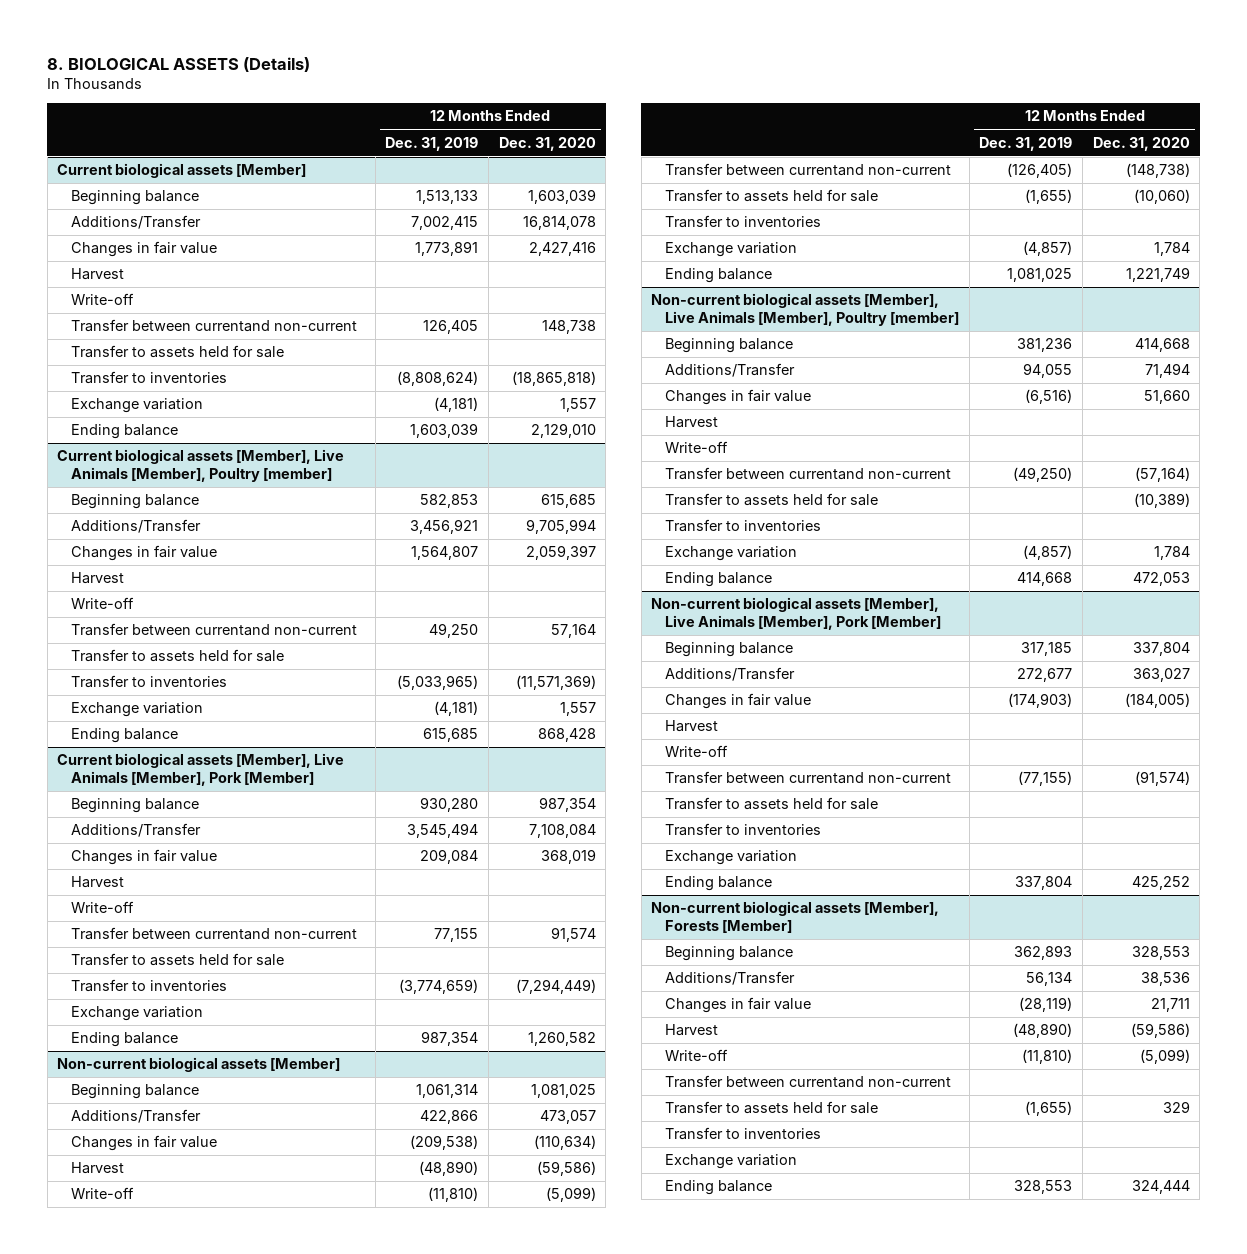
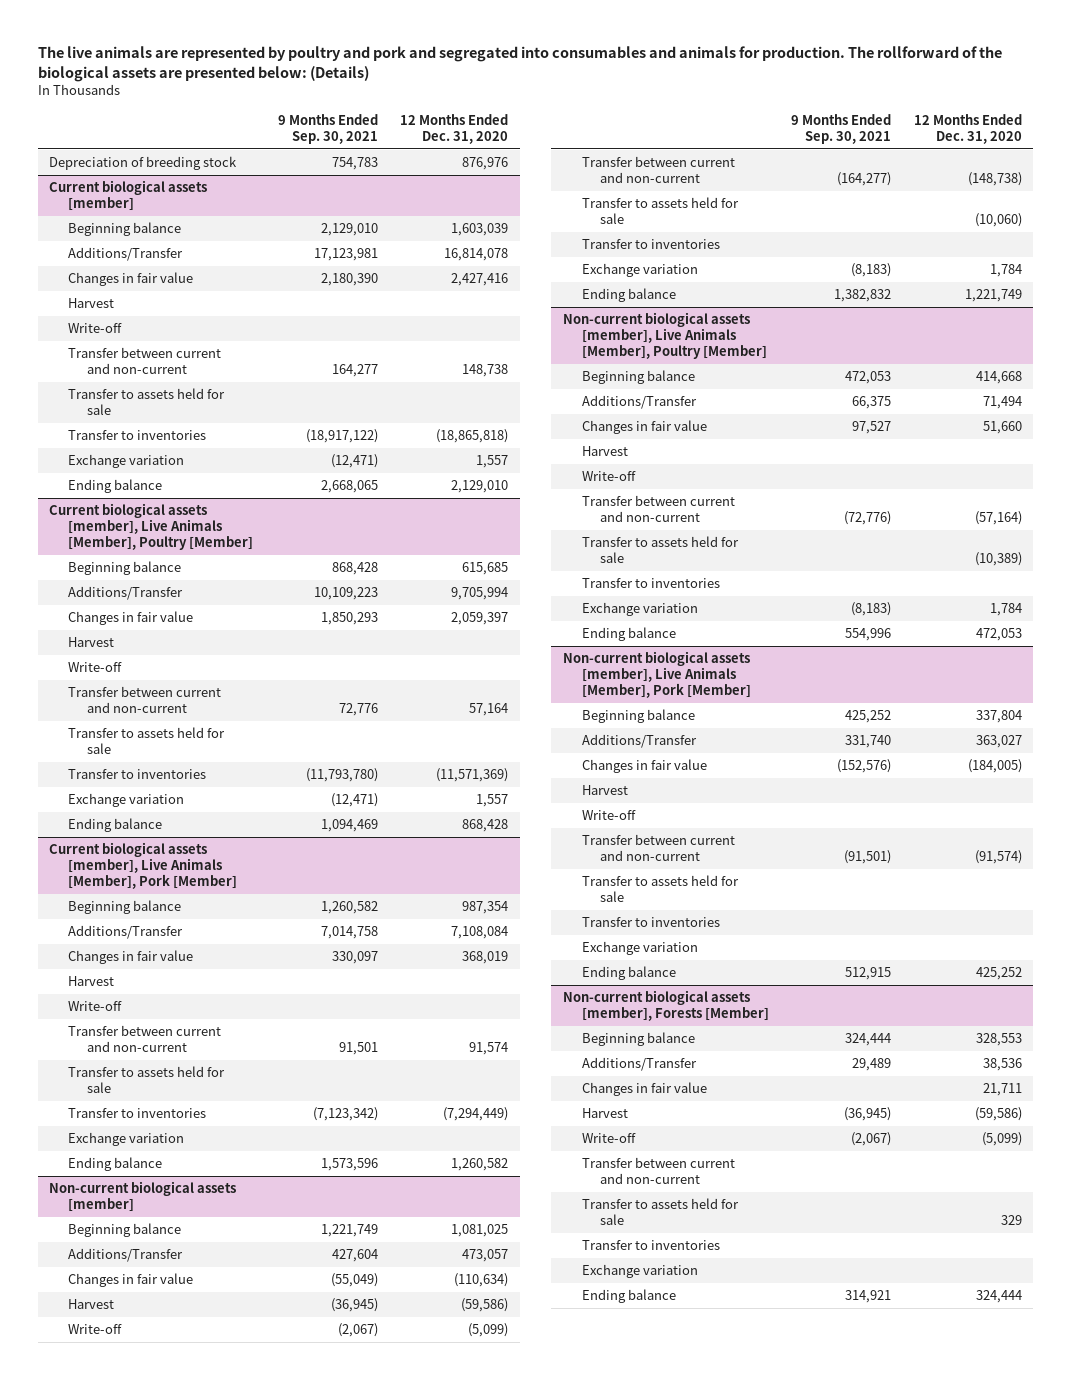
[47,56,311,72] 8. BIOLOGICAL ASSETS (Details) -> [38,45,1003,82] The live animals are represented by poultry and pork and segregated into consumables and animals for production. The rollforward of the biological assets are presented below: (Details)
[385,136,479,151] Dec. 31, 2019 -> none
none -> [277,113,378,144] 9 Months Ended Sep. 30, 2021
none -> [49,156,238,171] Depreciation of breeding stock
[57,163,307,179] Current biological assets [Member] -> [49,180,208,212] Current biological assets [member]
[71,319,358,333] Transfer between currentand non-current -> [68,347,222,375] Transfer between current and non-current
[57,449,345,483] Current biological assets [Member], Live Animals [Member], Poultry [member] -> [49,503,254,550] Current biological assets [member], Live Animals [Member], Poultry [Member]
[71,623,358,637] Transfer between currentand non-current -> [68,686,222,714] Transfer between current and non-current
[57,753,345,787] Current biological assets [Member], Live Animals [Member], Pork [Member] -> [49,842,238,889] Current biological assets [member], Live Animals [Member], Pork [Member]
[71,927,358,941] Transfer between currentand non-current -> [68,1025,222,1053] Transfer between current and non-current
[57,1057,341,1073] Non-current biological assets [Member] -> [49,1181,237,1213] Non-current biological assets [member]
[665,163,952,177] Transfer between currentand non-current -> [581,156,735,184] Transfer between current and non-current
[651,293,960,327] Non-current biological assets [Member], Live Animals [Member], Poultry [member] -> [562,312,767,359] Non-current biological assets [member], Live Animals [Member], Poultry [Member]
[665,467,952,481] Transfer between currentand non-current -> [581,495,735,523] Transfer between current and non-current
[651,597,942,631] Non-current biological assets [Member], Live Animals [Member], Pork [Member] -> [562,651,751,698] Non-current biological assets [member], Live Animals [Member], Pork [Member]
[665,771,952,785] Transfer between currentand non-current -> [581,834,735,862] Transfer between current and non-current
[651,901,940,934] Non-current biological assets [Member], Forests [Member] -> [562,990,769,1022] Non-current biological assets [member], Forests [Member]
[665,1075,952,1089] Transfer between currentand non-current -> [581,1157,735,1185] Transfer between current and non-current

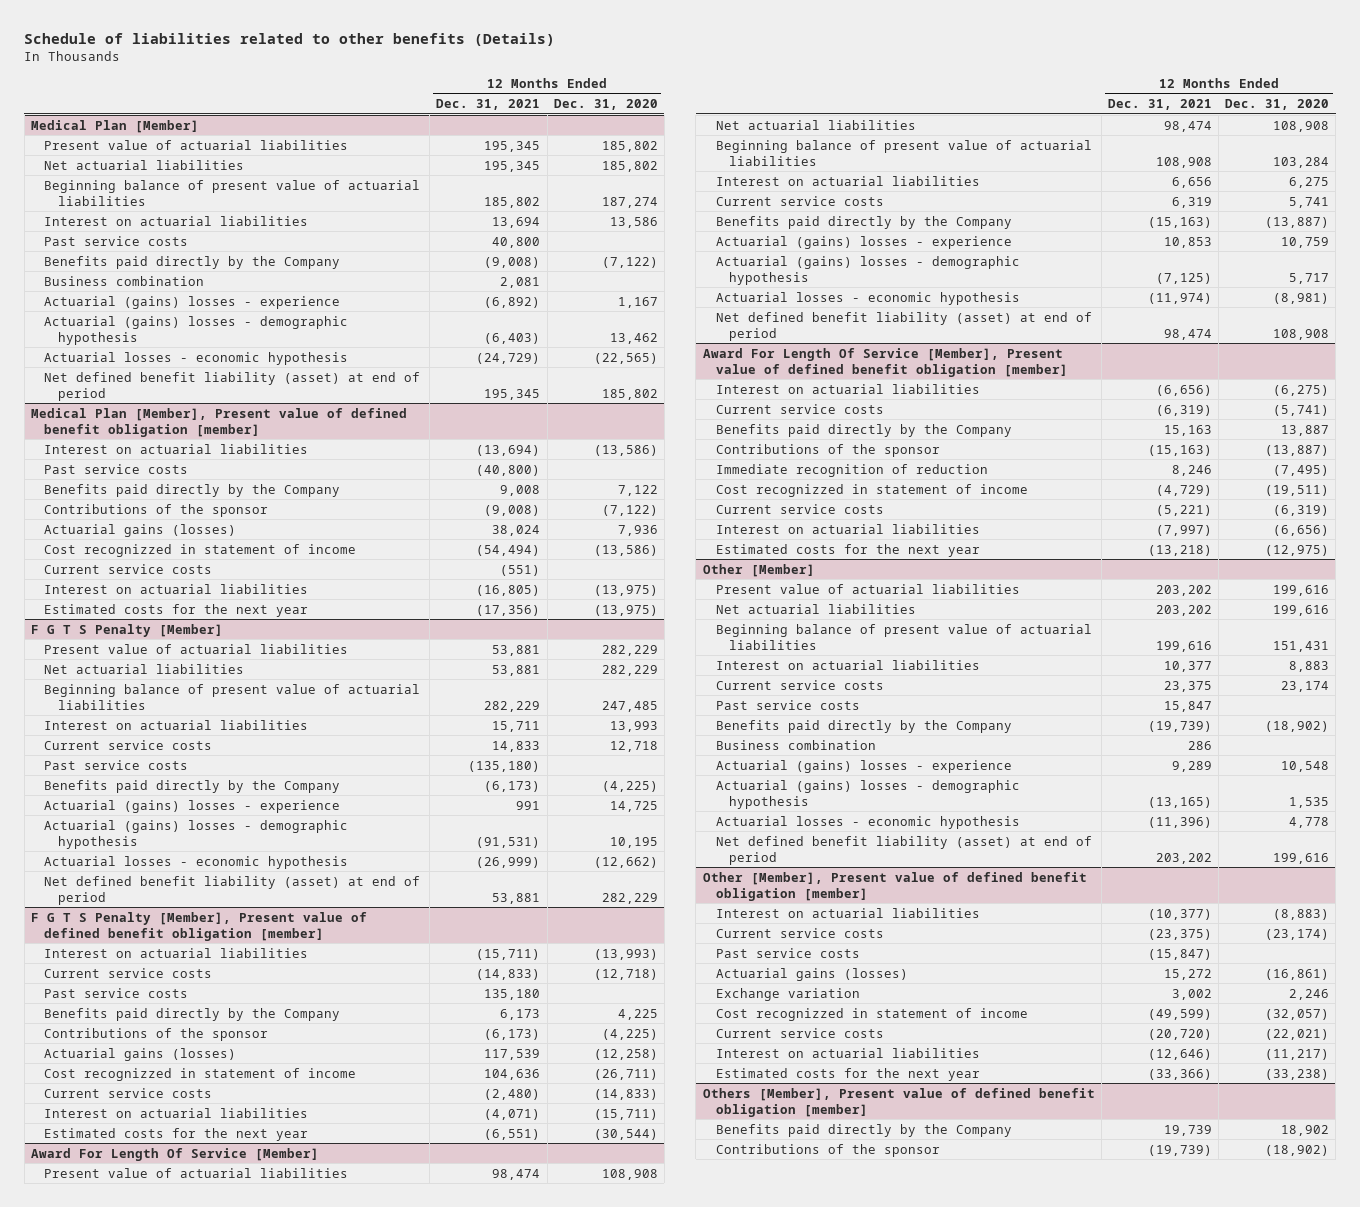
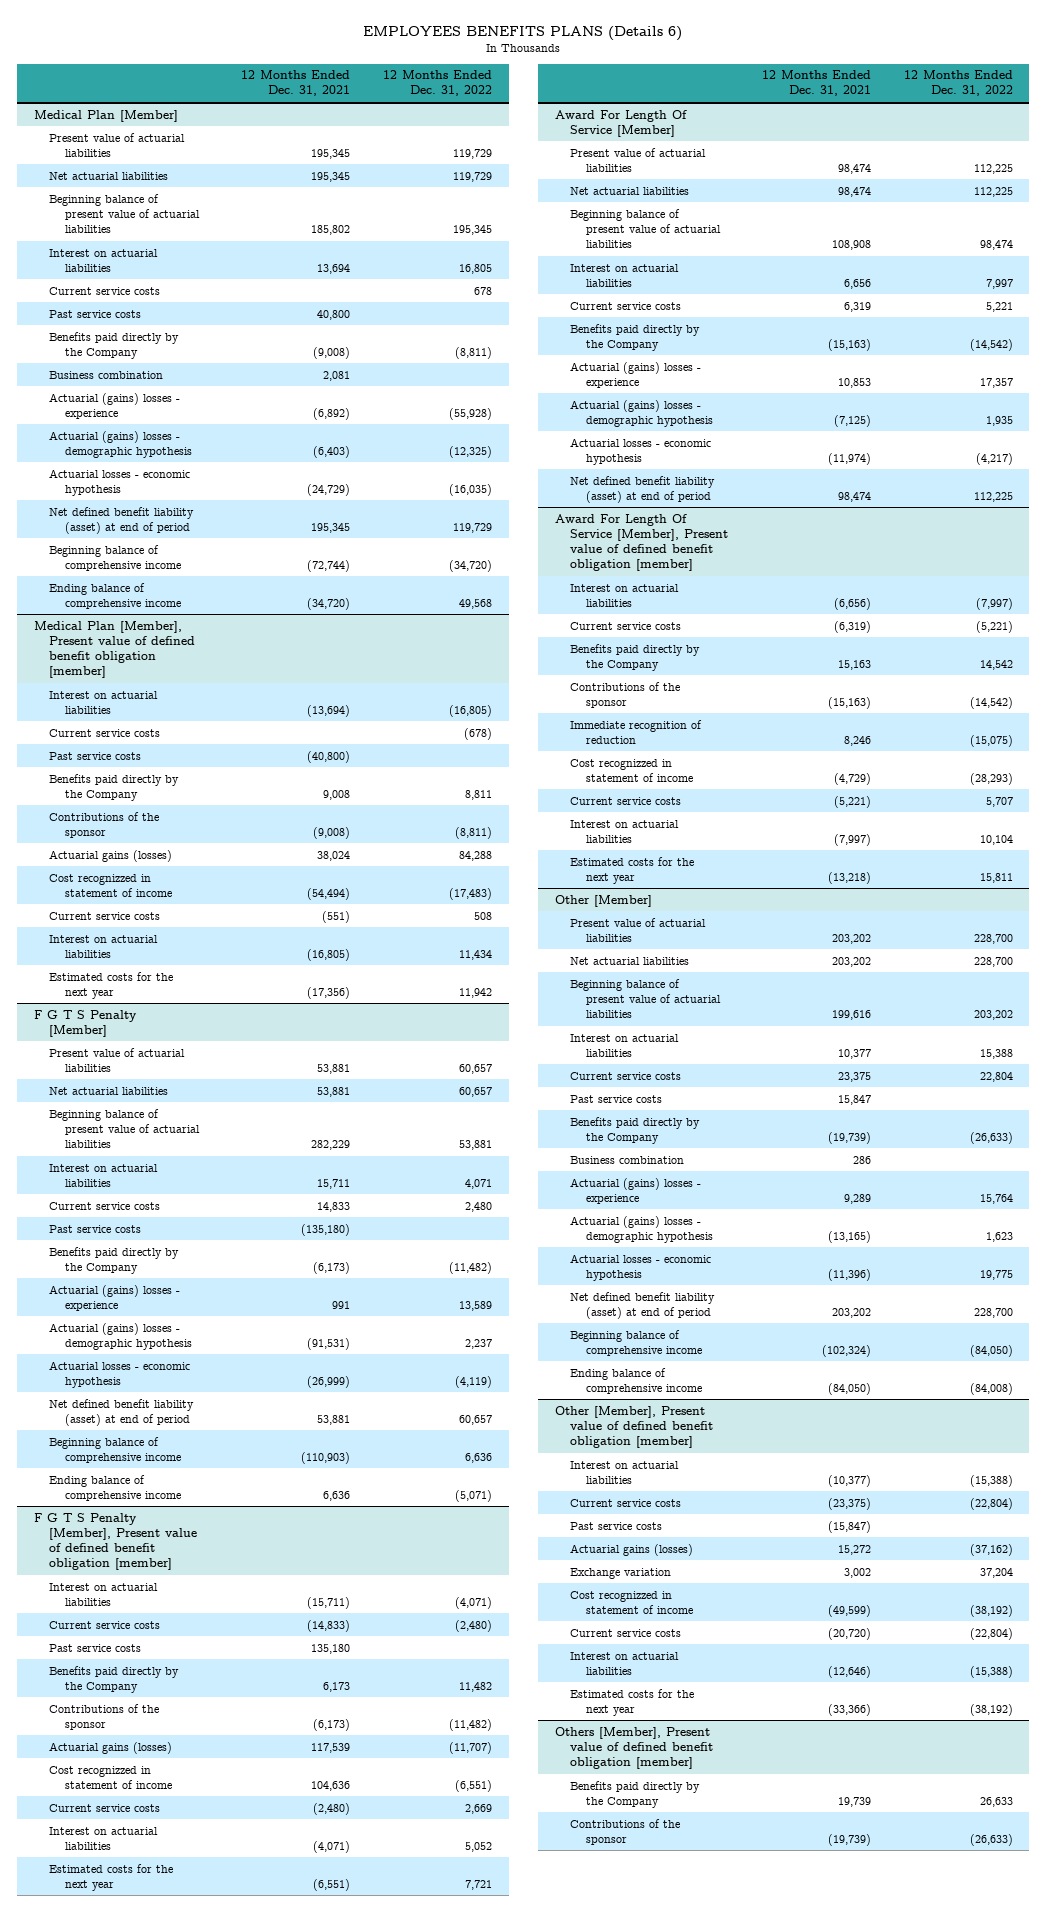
[24,33,556,47] Schedule of liabilities related to other benefits (Details) -> [363,25,683,41] EMPLOYEES BENEFITS PLANS (Details 6)
[553,99,658,111] Dec. 31, 2020 -> none
none -> [382,70,492,97] 12 Months Ended Dec. 31, 2022
none -> [49,286,161,295] Current service costs
none -> [49,544,181,571] Beginning balance of comprehensive income
none -> [49,582,181,609] Ending balance of comprehensive income
none -> [49,728,161,737] Current service costs
none -> [49,1436,181,1463] Beginning balance of comprehensive income
none -> [49,1474,181,1501] Ending balance of comprehensive income
none -> [570,1329,702,1356] Beginning balance of comprehensive income
none -> [570,1367,702,1394] Ending balance of comprehensive income

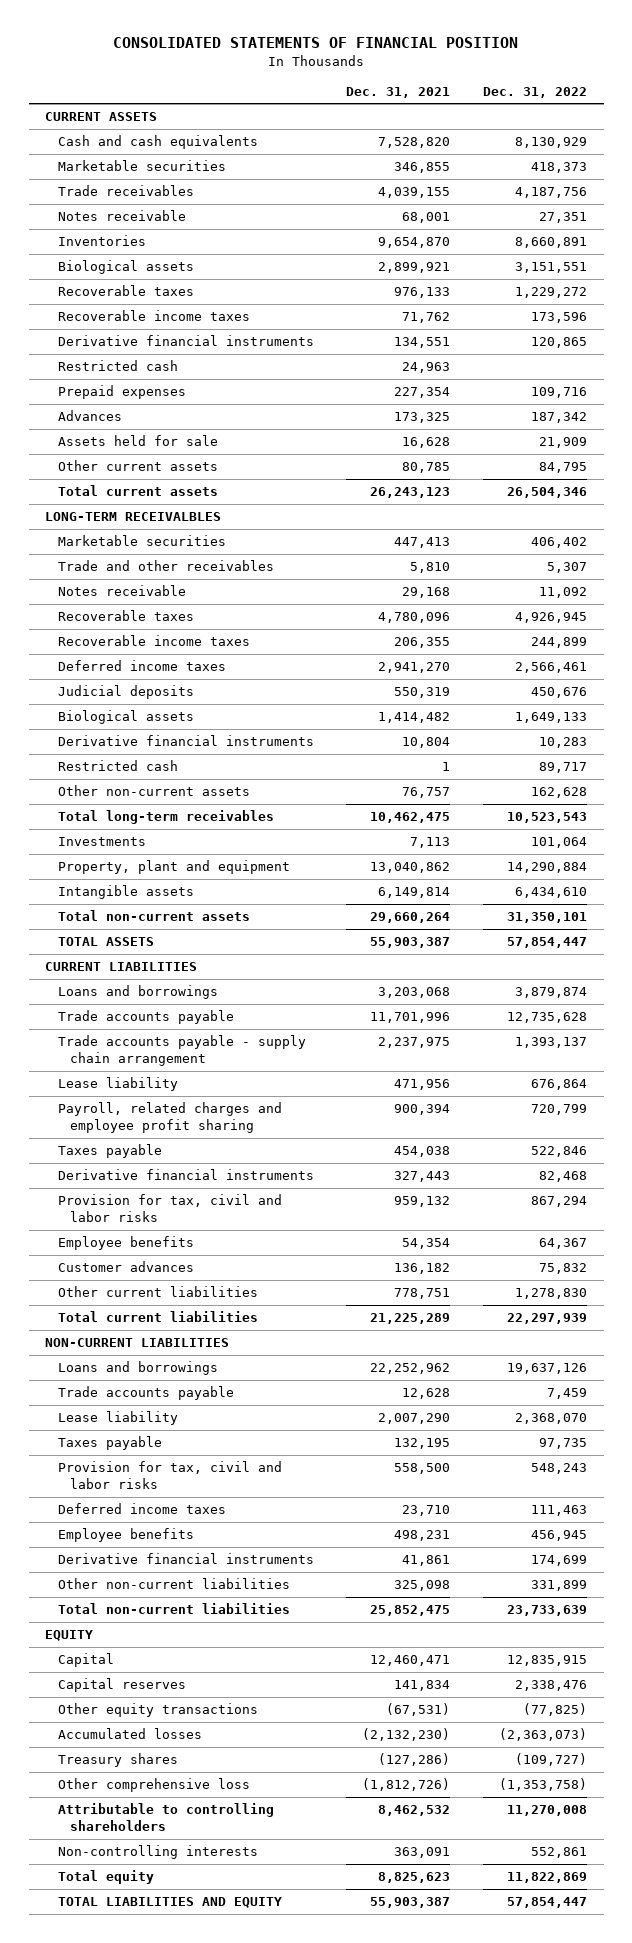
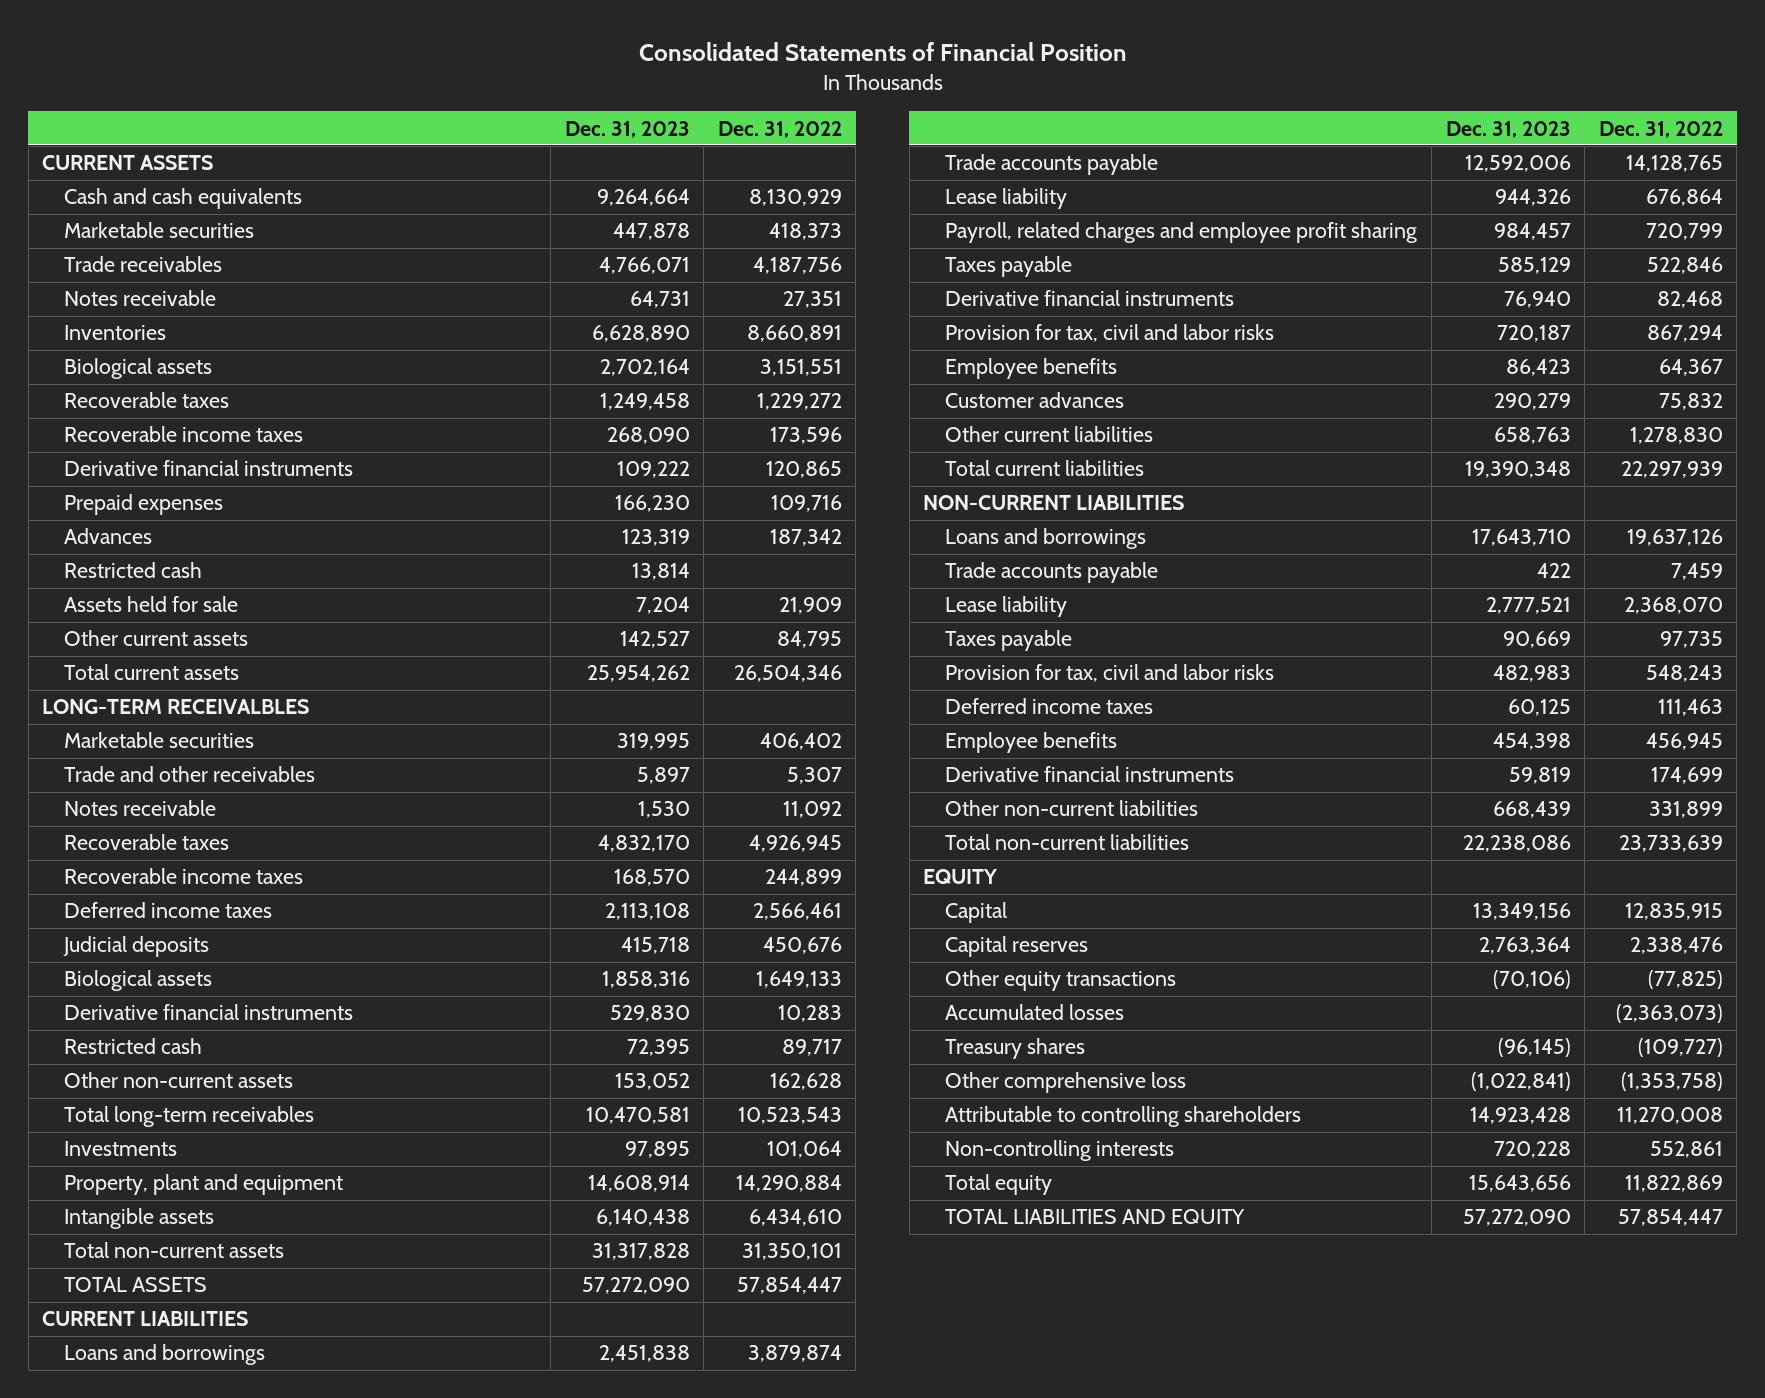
[113,37,519,49] CONSOLIDATED STATEMENTS OF FINANCIAL POSITION -> [638,42,1127,62] Consolidated Statements of Financial Position
[346,86,451,98] Dec. 31, 2021 -> none
none -> [564,120,690,138] Dec. 31, 2023
[57,360,178,372] Restricted cash -> [64,562,203,579] Restricted cash
[57,1035,306,1066] Trade accounts payable - supply chain arrangement -> none
[507,1012,588,1024] 12,735,628 -> [1625,155,1723,173] 14,128,765

